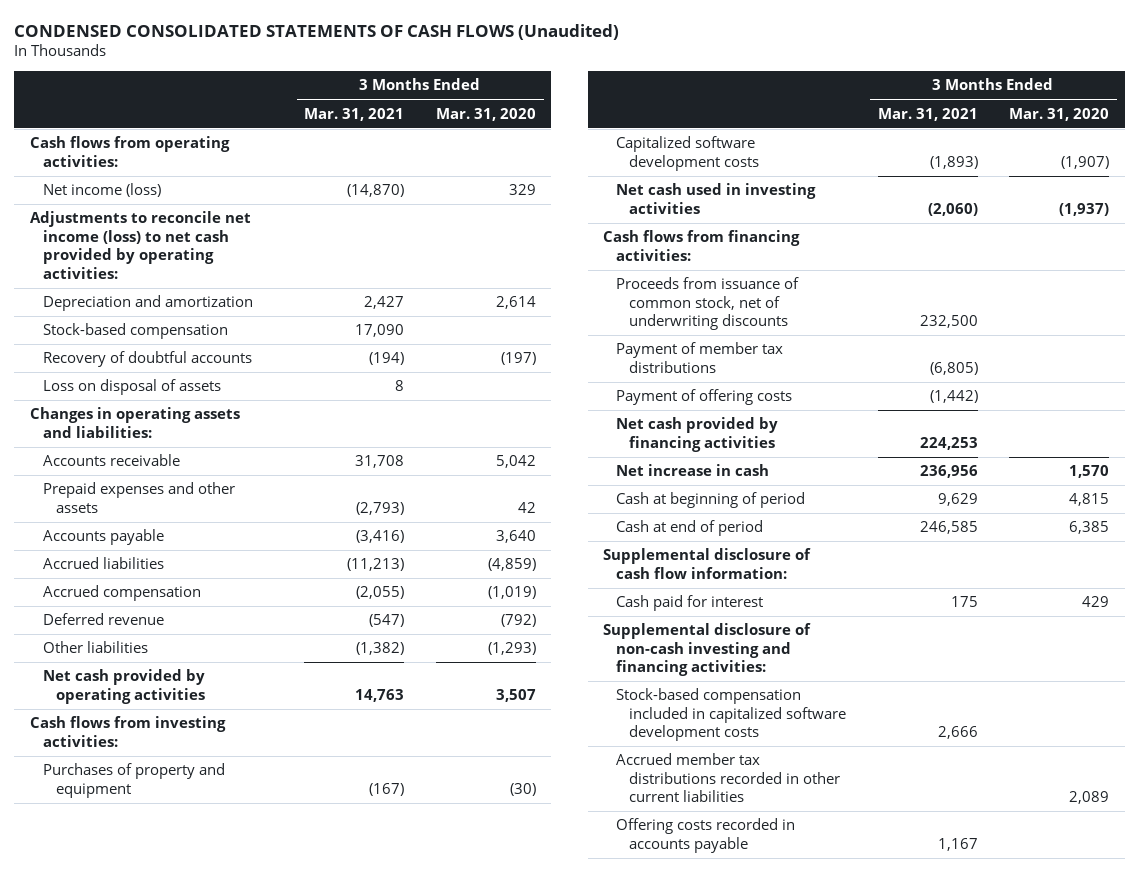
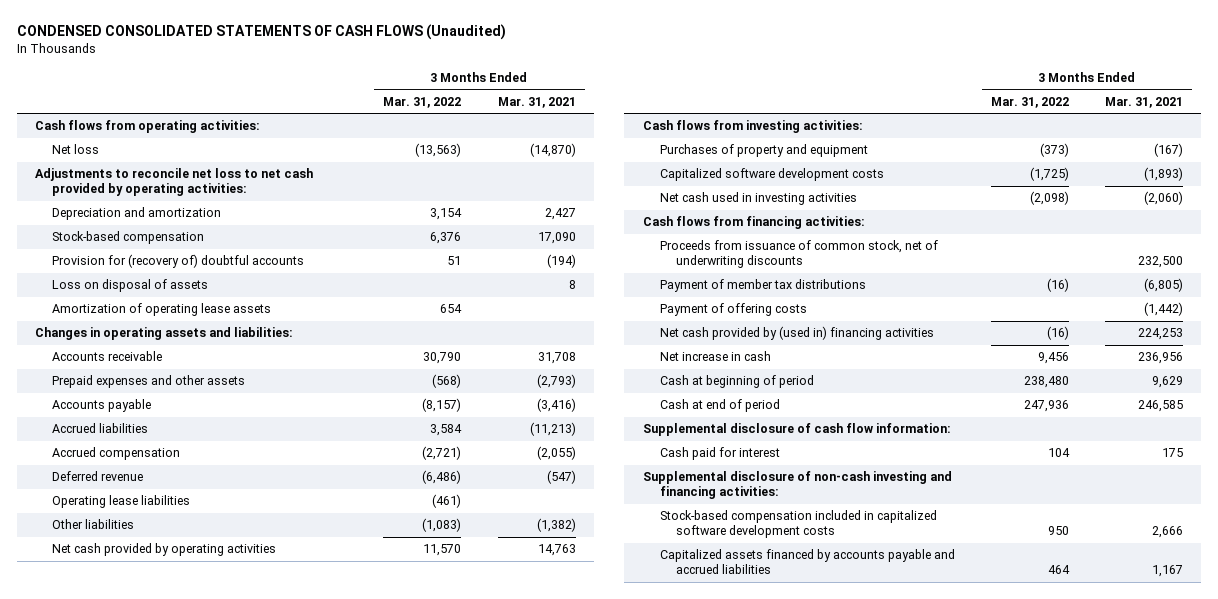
[435,107,536,121] Mar. 31, 2020 -> none
none -> [383,96,462,108] Mar. 31, 2022
[43,183,162,198] Net income (loss) -> [52,144,100,155] Net loss
[30,211,252,279] Adjustments to reconcile net income (loss) to net cash provided by operating activities: -> [35,168,314,197] Adjustments to reconcile net loss to net cash provided by operating activities:
[43,351,253,368] Recovery of doubtful accounts -> [52,254,305,269] Provision for (recovery of) doubtful accounts
none -> [52,303,272,317] Amortization of operating lease assets
none -> [52,495,191,509] Operating lease liabilities
[616,417,779,452] Net cash provided by financing activities -> [659,326,934,341] Net cash provided by (used in) financing activities
[616,753,841,803] Accrued member tax distributions recorded in other current liabilities -> none
[616,818,796,853] Offering costs recorded in accounts payable -> [659,549,955,575] Capitalized assets financed by accounts payable and accrued liabilities

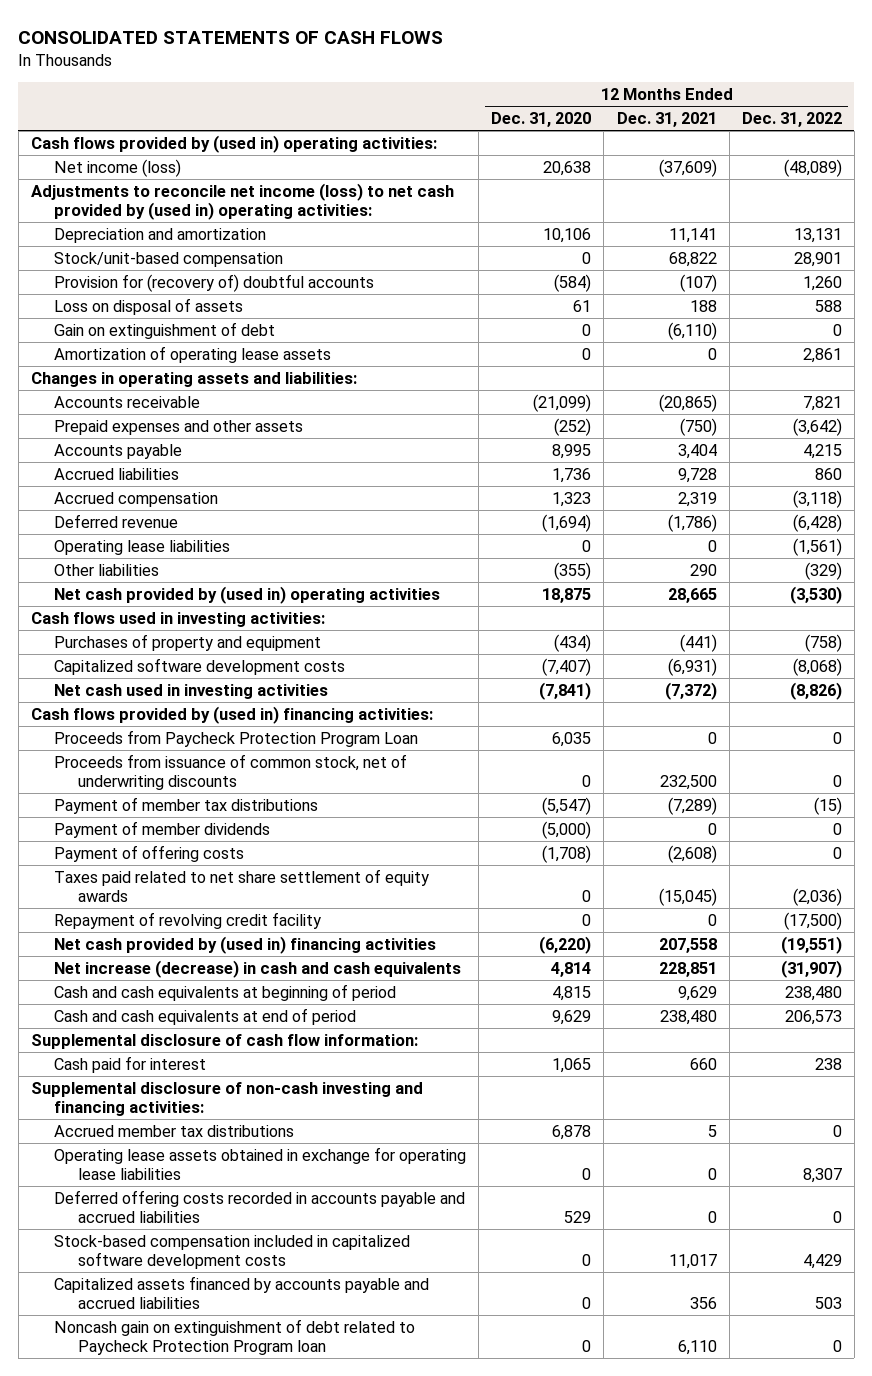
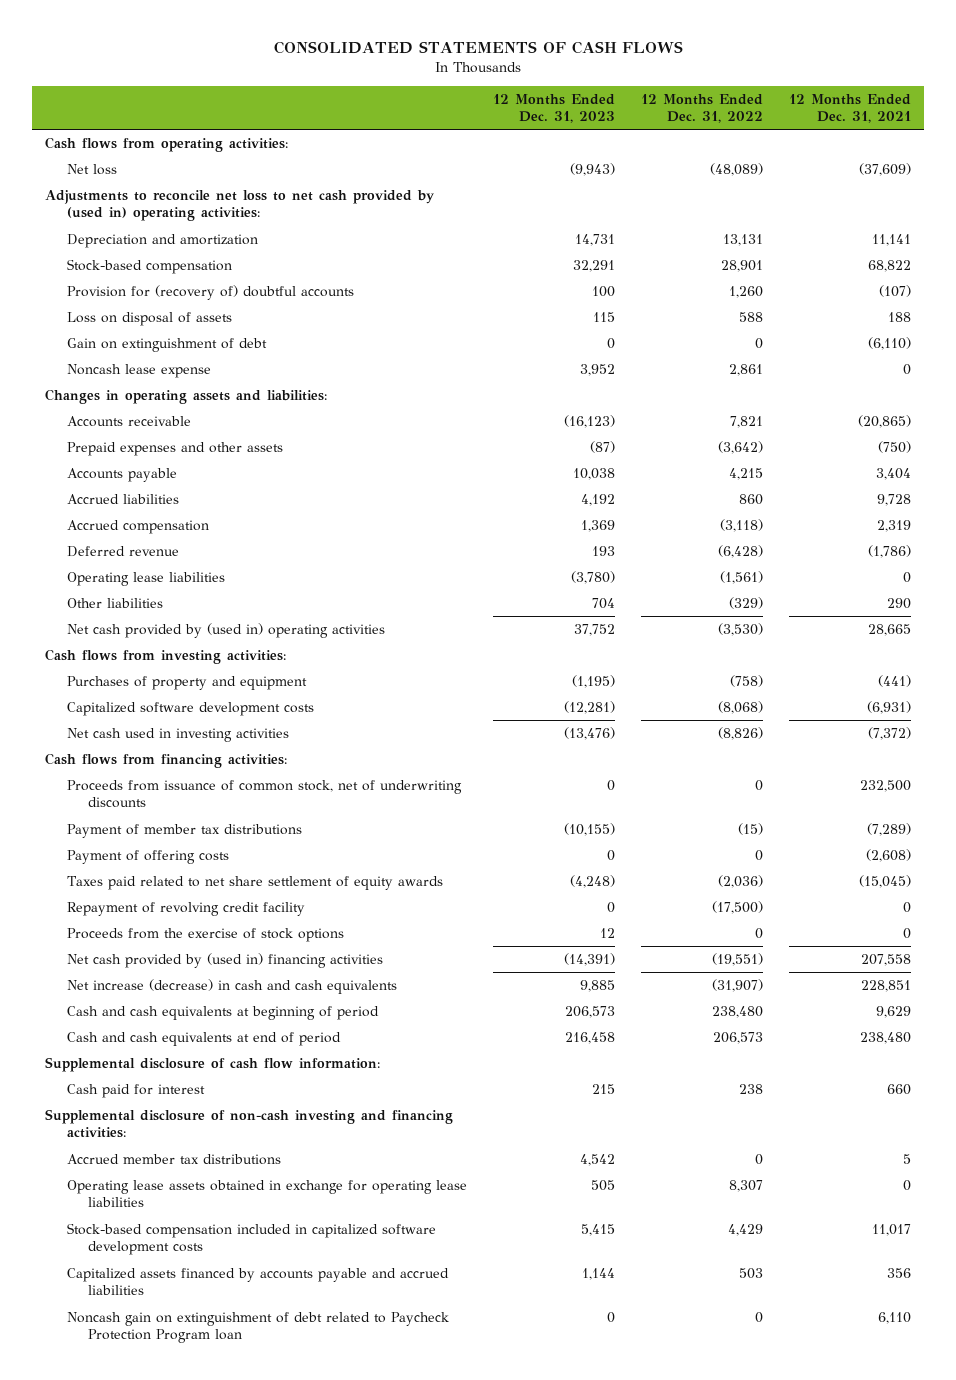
[491,112,592,128] Dec. 31, 2020 -> none
none -> [492,93,615,124] 12 Months Ended Dec. 31, 2023
[30,134,437,153] Cash flows provided by (used in) operating activities: -> [44,136,288,152] Cash flows from operating activities:
[54,158,182,177] Net income (loss) -> [66,163,117,175] Net loss
[30,182,454,221] Adjustments to reconcile net income (loss) to net cash provided by (used in) operating activities: -> [44,189,434,222] Adjustments to reconcile net loss to net cash provided by (used in) operating activities:
[54,251,284,267] Stock/unit-based compensation -> [66,258,232,274] Stock-based compensation
[54,345,332,363] Amortization of operating lease assets -> [66,363,211,378] Noncash lease expense
[30,611,325,627] Cash flows used in investing activities: -> [44,648,286,664] Cash flows from investing activities:
[54,729,419,747] Proceeds from Paycheck Protection Program Loan -> none
[30,705,433,724] Cash flows provided by (used in) financing activities: -> [44,752,287,768] Cash flows from financing activities:
[54,820,271,838] Payment of member dividends -> none
none -> [66,927,344,942] Proceeds from the exercise of stock options
[54,1189,466,1224] Deferred offering costs recorded in accounts payable and accrued liabilities -> none

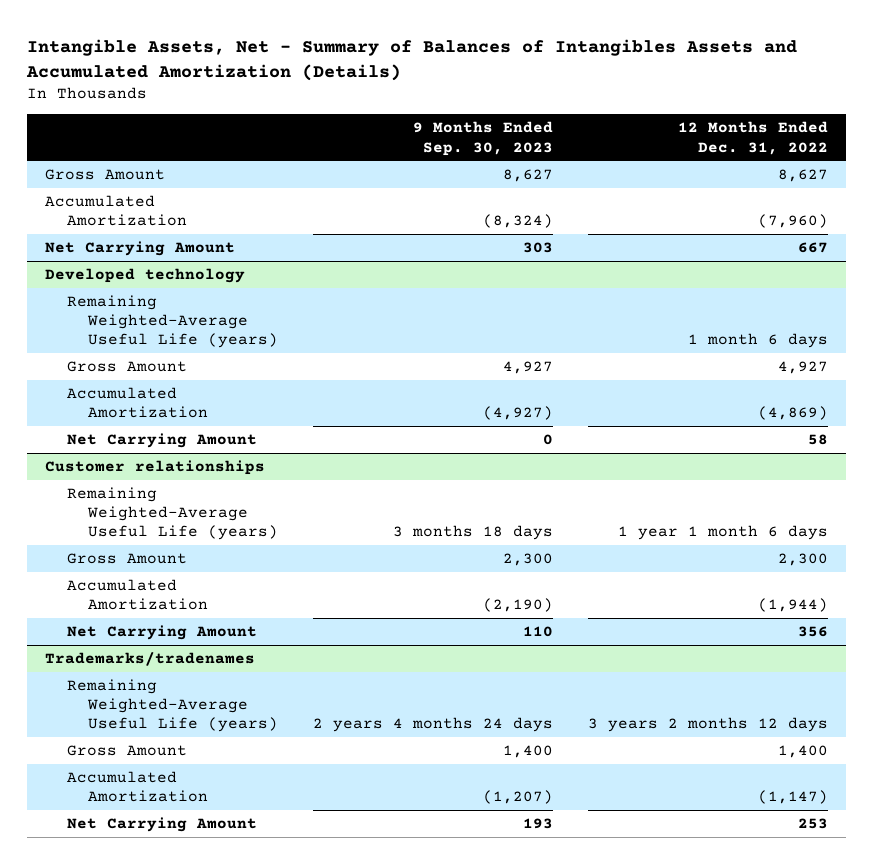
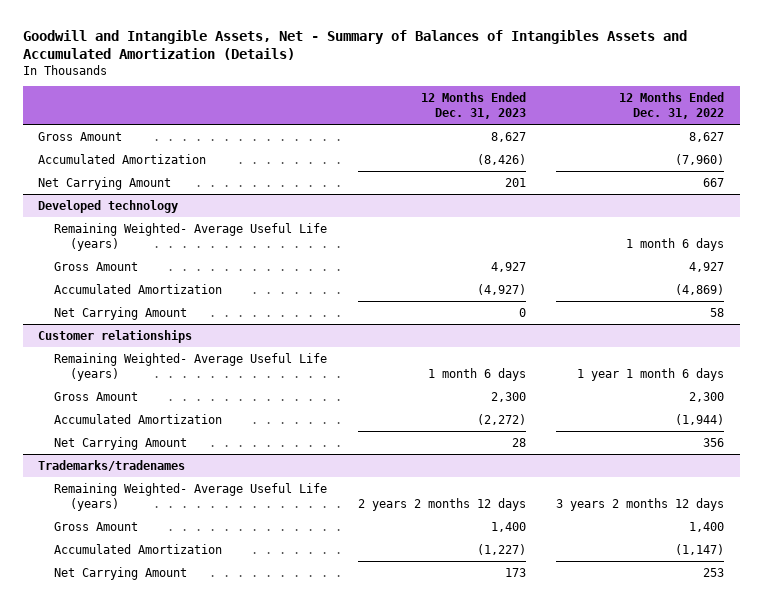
[26,38,798,81] Intangible Assets, Net - Summary of Balances of Intangibles Assets and Accumulated Amortization (Details) -> [23,30,688,61] Goodwill and Intangible Assets, Net - Summary of Balances of Intangibles Assets and Accumulated Amortization (Details)
[413,121,554,156] 9 Months Ended Sep. 30, 2023 -> none
none -> [420,92,526,120] 12 Months Ended Dec. 31, 2023
[66,295,279,349] Remaining Weighted-Average Useful Life (years) -> [54,222,328,251] Remaining Weighted- Average Useful Life (years)
[66,487,279,541] Remaining Weighted-Average Useful Life (years) -> [54,352,328,381] Remaining Weighted- Average Useful Life (years)
[66,679,279,733] Remaining Weighted-Average Useful Life (years) -> [54,482,328,511] Remaining Weighted- Average Useful Life (years)

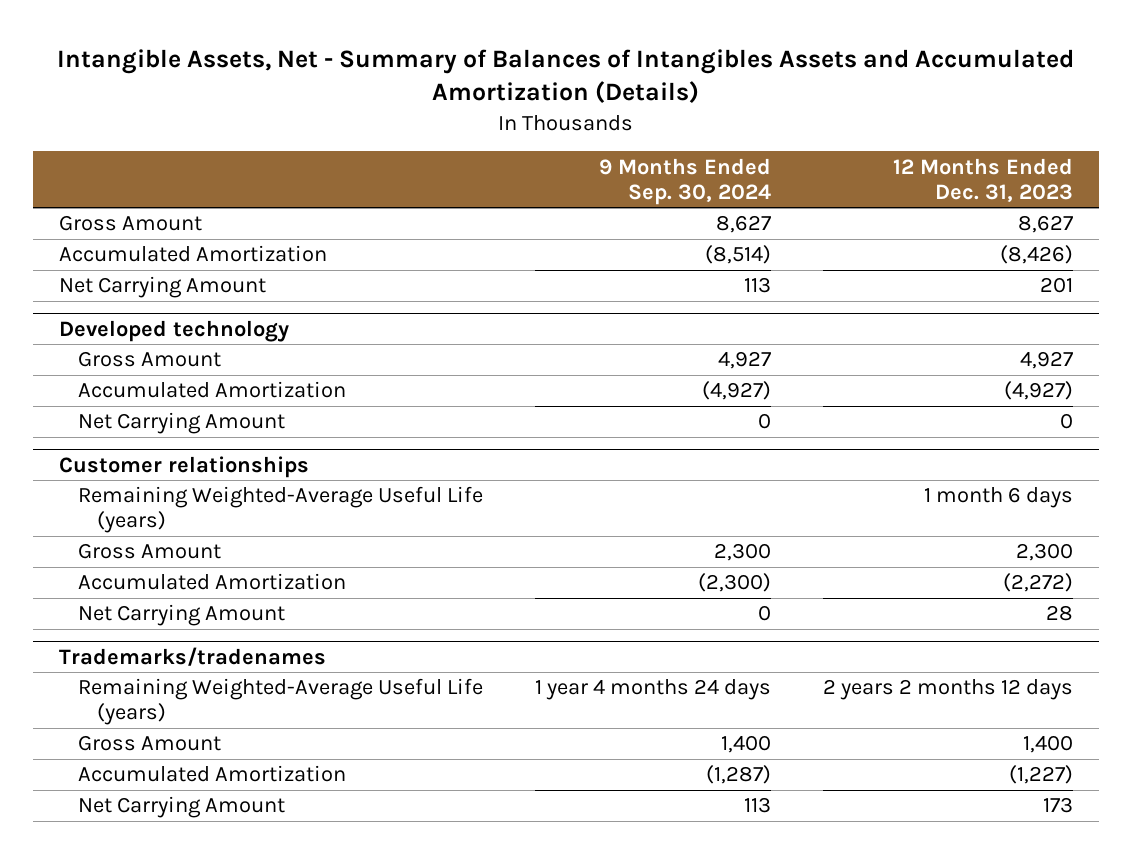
[23,30,688,61] Goodwill and Intangible Assets, Net - Summary of Balances of Intangibles Assets and Accumulated Amortization (Details) -> [57,48,1075,104] Intangible Assets, Net - Summary of Balances of Intangibles Assets and Accumulated Amortization (Details)
[619,92,725,120] 12 Months Ended Dec. 31, 2022 -> none
none -> [599,157,772,205] 9 Months Ended Sep. 30, 2024
[54,222,328,251] Remaining Weighted- Average Useful Life (years) -> none
[54,352,328,381] Remaining Weighted- Average Useful Life (years) -> [77,486,483,534] Remaining Weighted-Average Useful Life (years)
[54,482,328,511] Remaining Weighted- Average Useful Life (years) -> [77,678,483,726] Remaining Weighted-Average Useful Life (years)

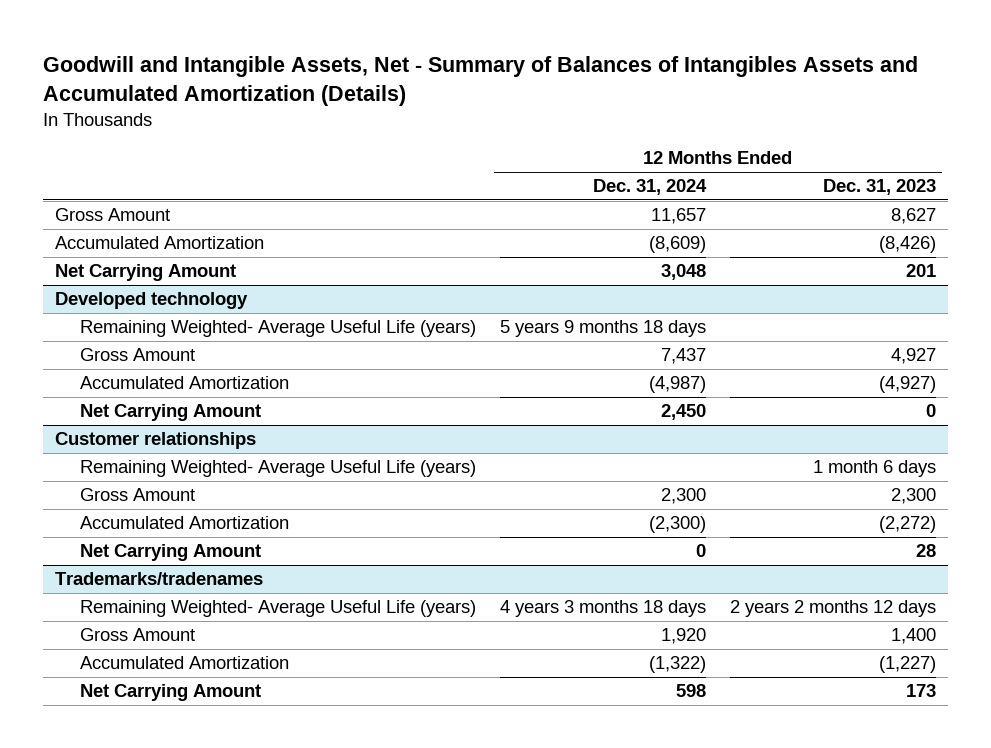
[57,48,1075,104] Intangible Assets, Net - Summary of Balances of Intangibles Assets and Accumulated Amortization (Details) -> [43,56,919,106] Goodwill and Intangible Assets, Net - Summary of Balances of Intangibles Assets and Accumulated Amortization (Details)
[599,157,772,205] 9 Months Ended Sep. 30, 2024 -> none
none -> [592,179,707,196] Dec. 31, 2024
none -> [79,320,476,338] Remaining Weighted- Average Useful Life (years)
[77,486,483,534] Remaining Weighted-Average Useful Life (years) -> [79,460,476,478] Remaining Weighted- Average Useful Life (years)
[77,678,483,726] Remaining Weighted-Average Useful Life (years) -> [79,600,476,618] Remaining Weighted- Average Useful Life (years)

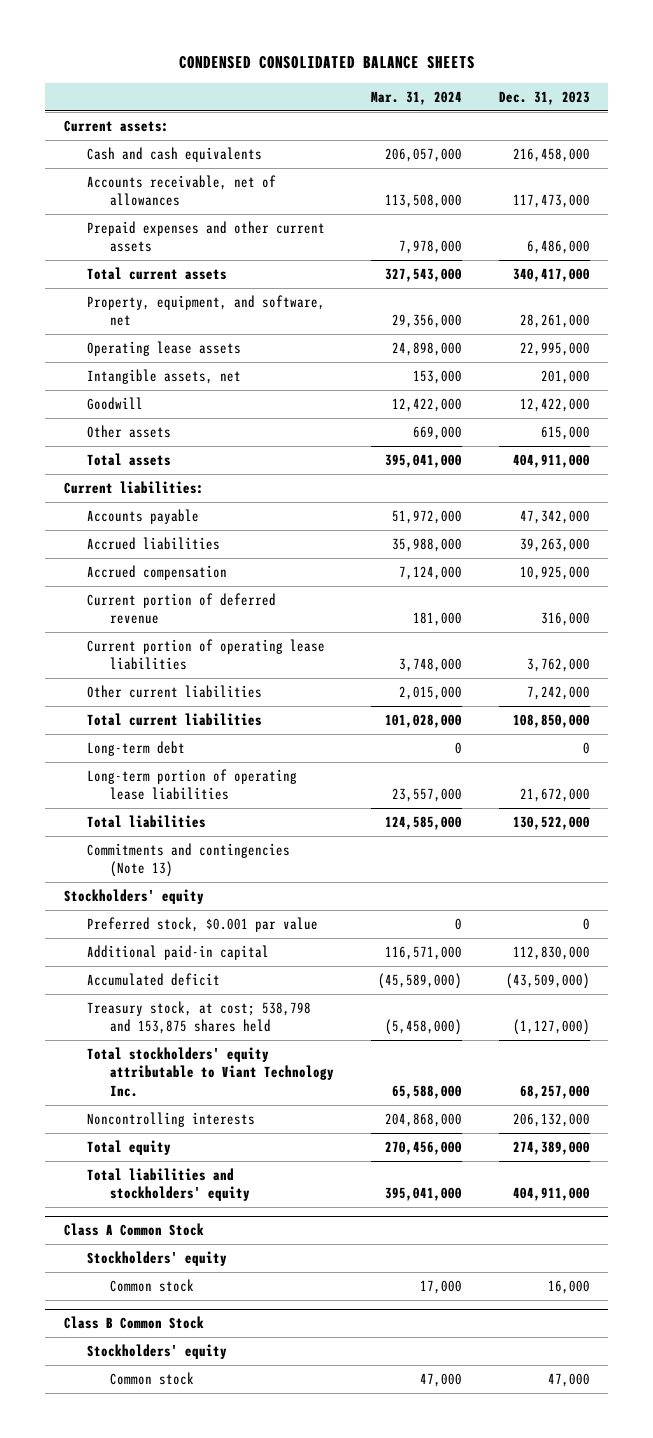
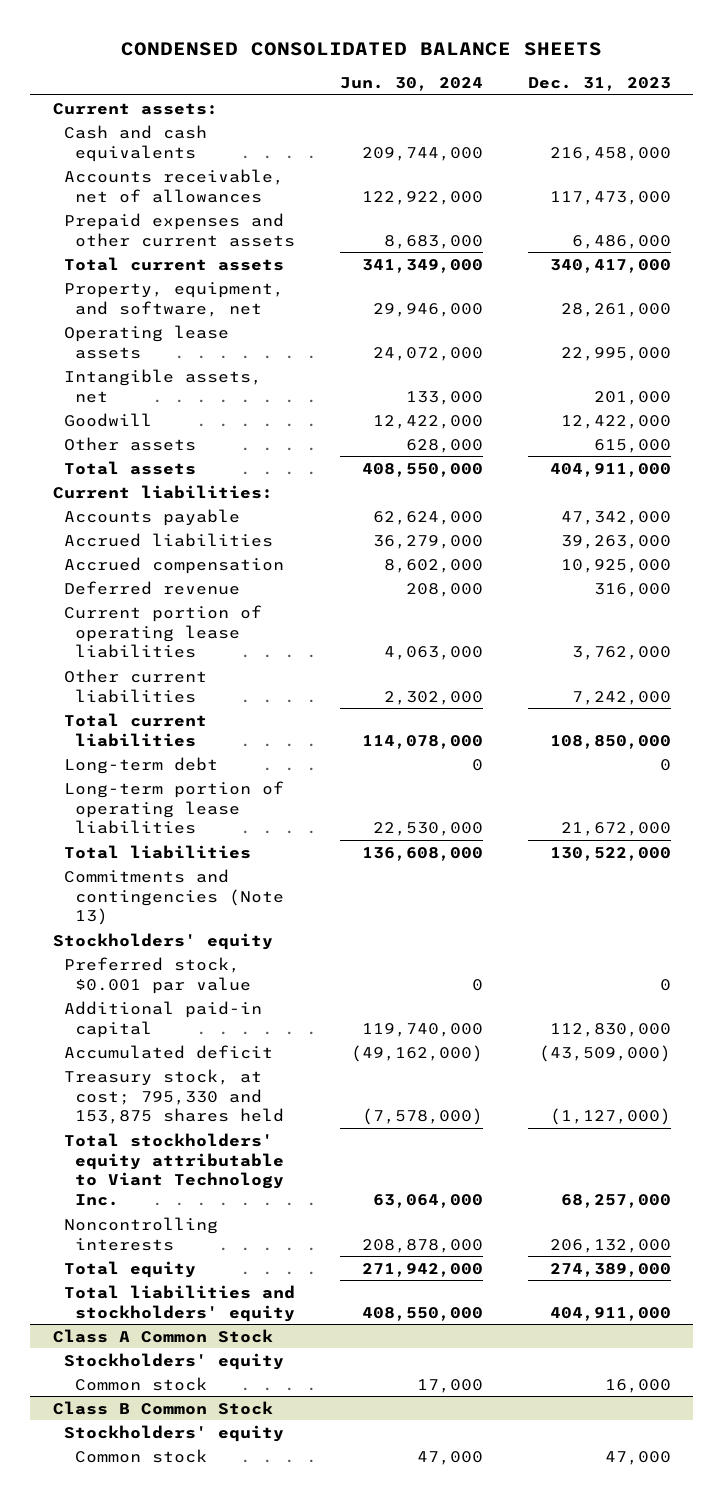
[370,90,462,105] Mar. 31, 2024 -> none
none -> [339,76,483,91] Jun. 30, 2024
[86,593,276,625] Current portion of deferred revenue -> [63,580,240,595] Deferred revenue
[86,1001,311,1035] Treasury stock, at cost; 538,798 and 153,875 shares held -> [63,1068,284,1125] Treasury stock, at cost; 795,330 and 153,875 shares held

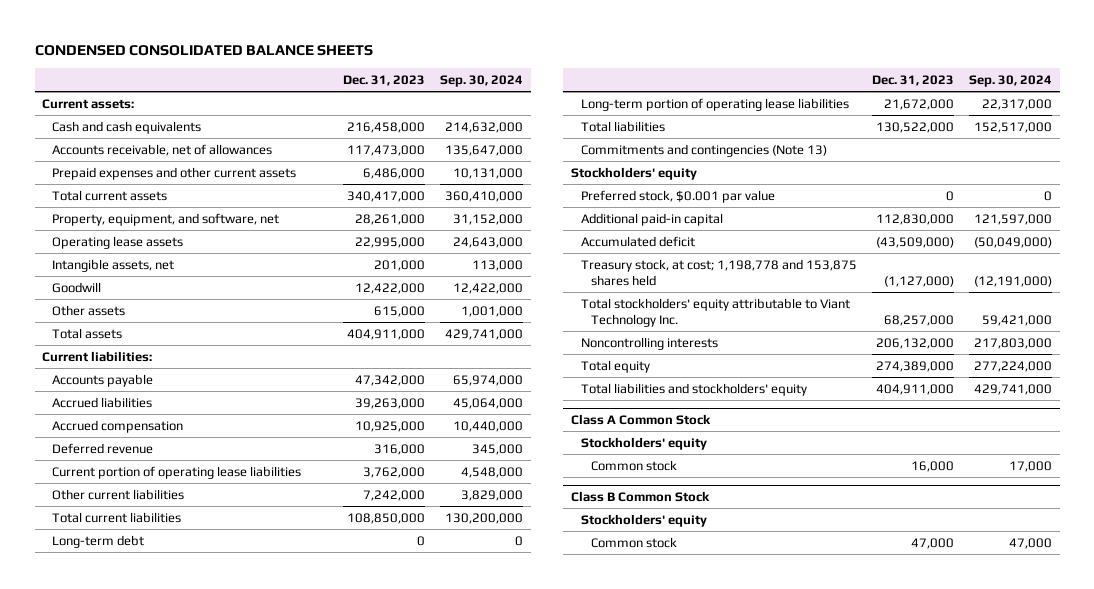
[339,76,483,91] Jun. 30, 2024 -> none
none -> [440,74,524,87] Sep. 30, 2024
[63,1068,284,1125] Treasury stock, at cost; 795,330 and 153,875 shares held -> [580,258,857,287] Treasury stock, at cost; 1,198,778 and 153,875 shares held

